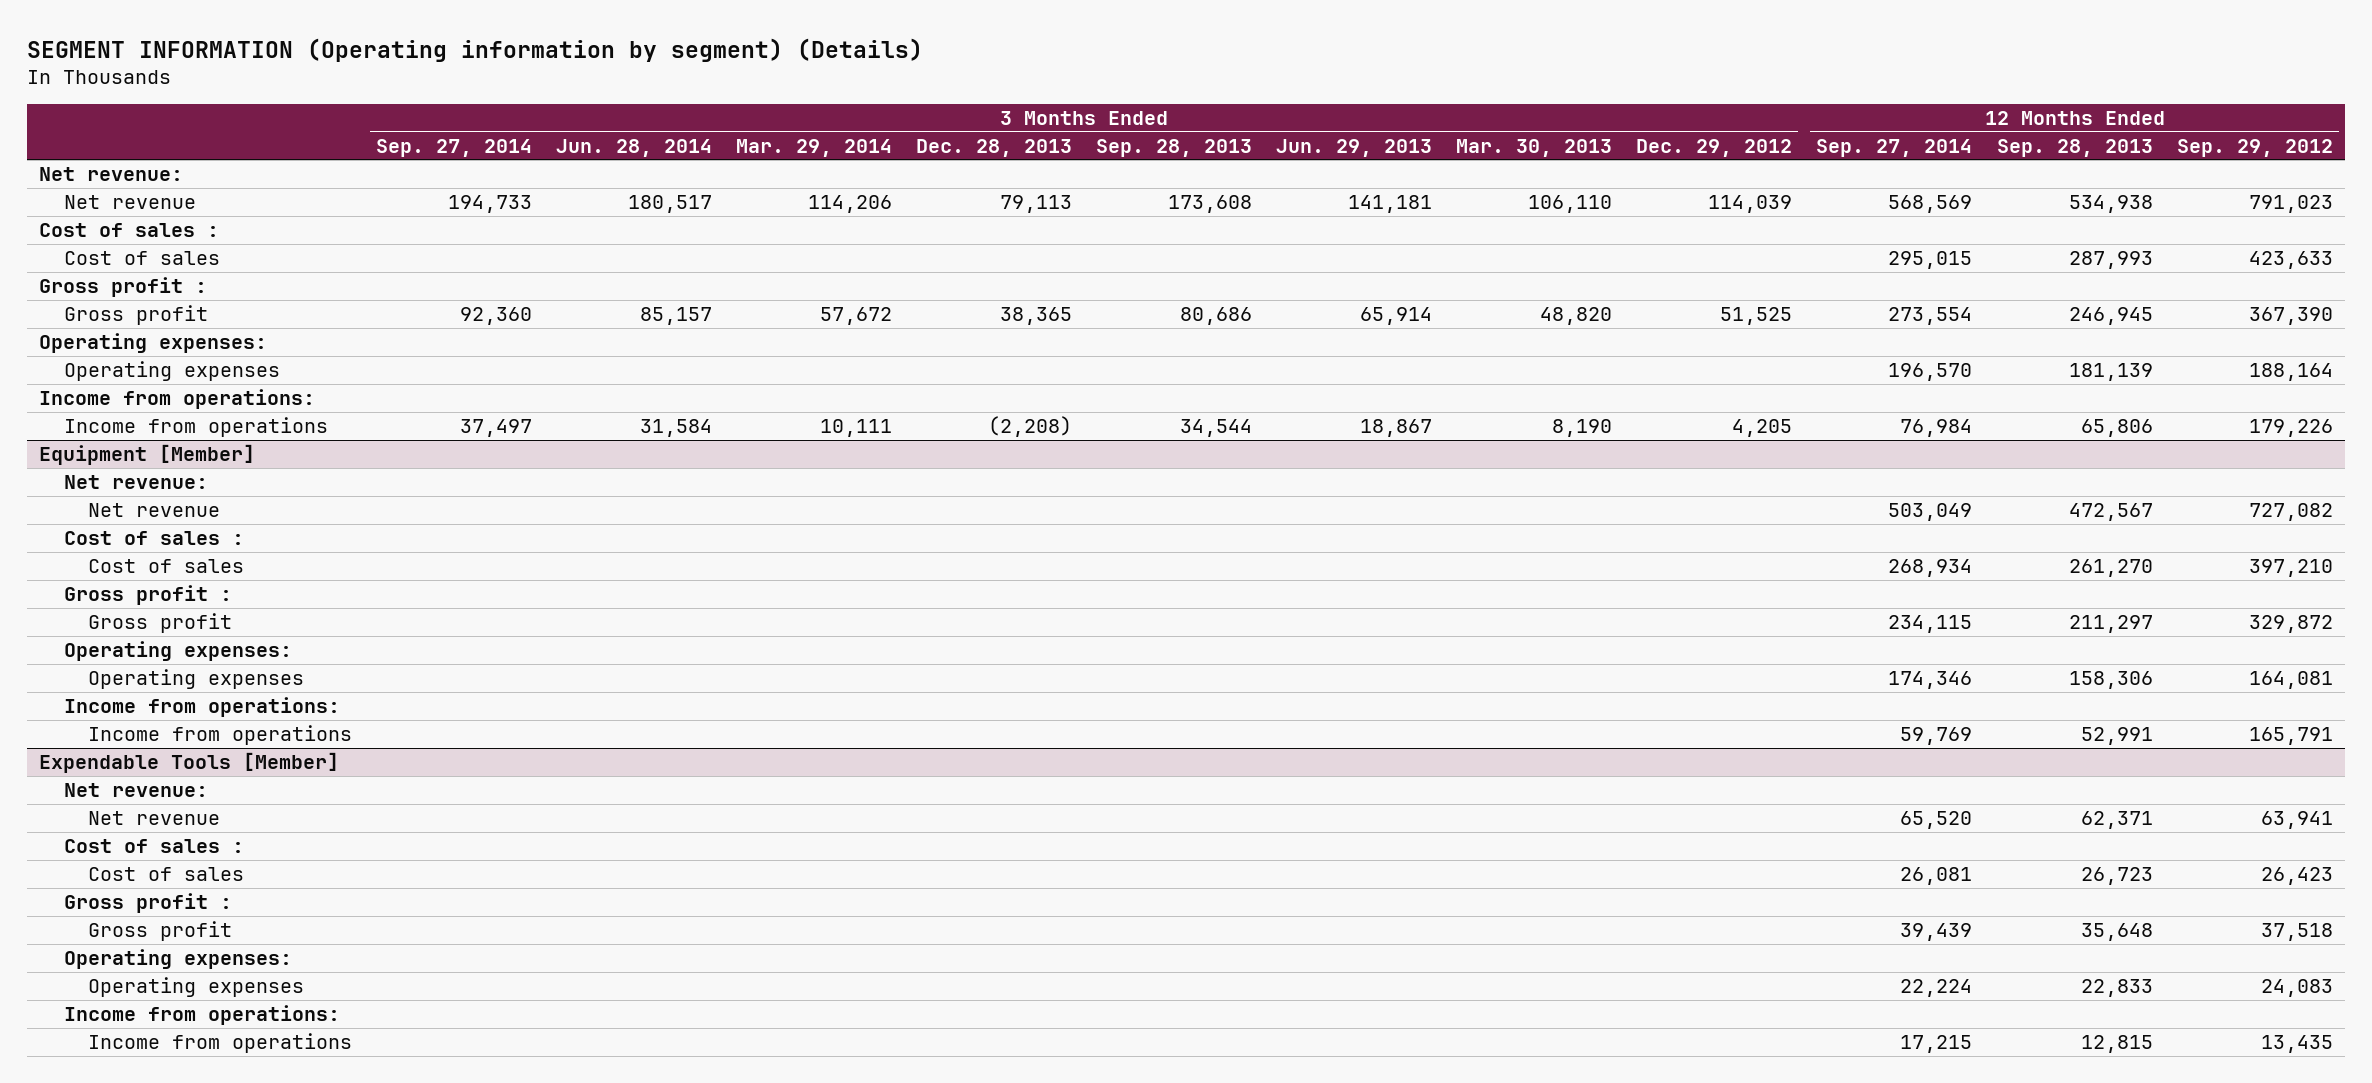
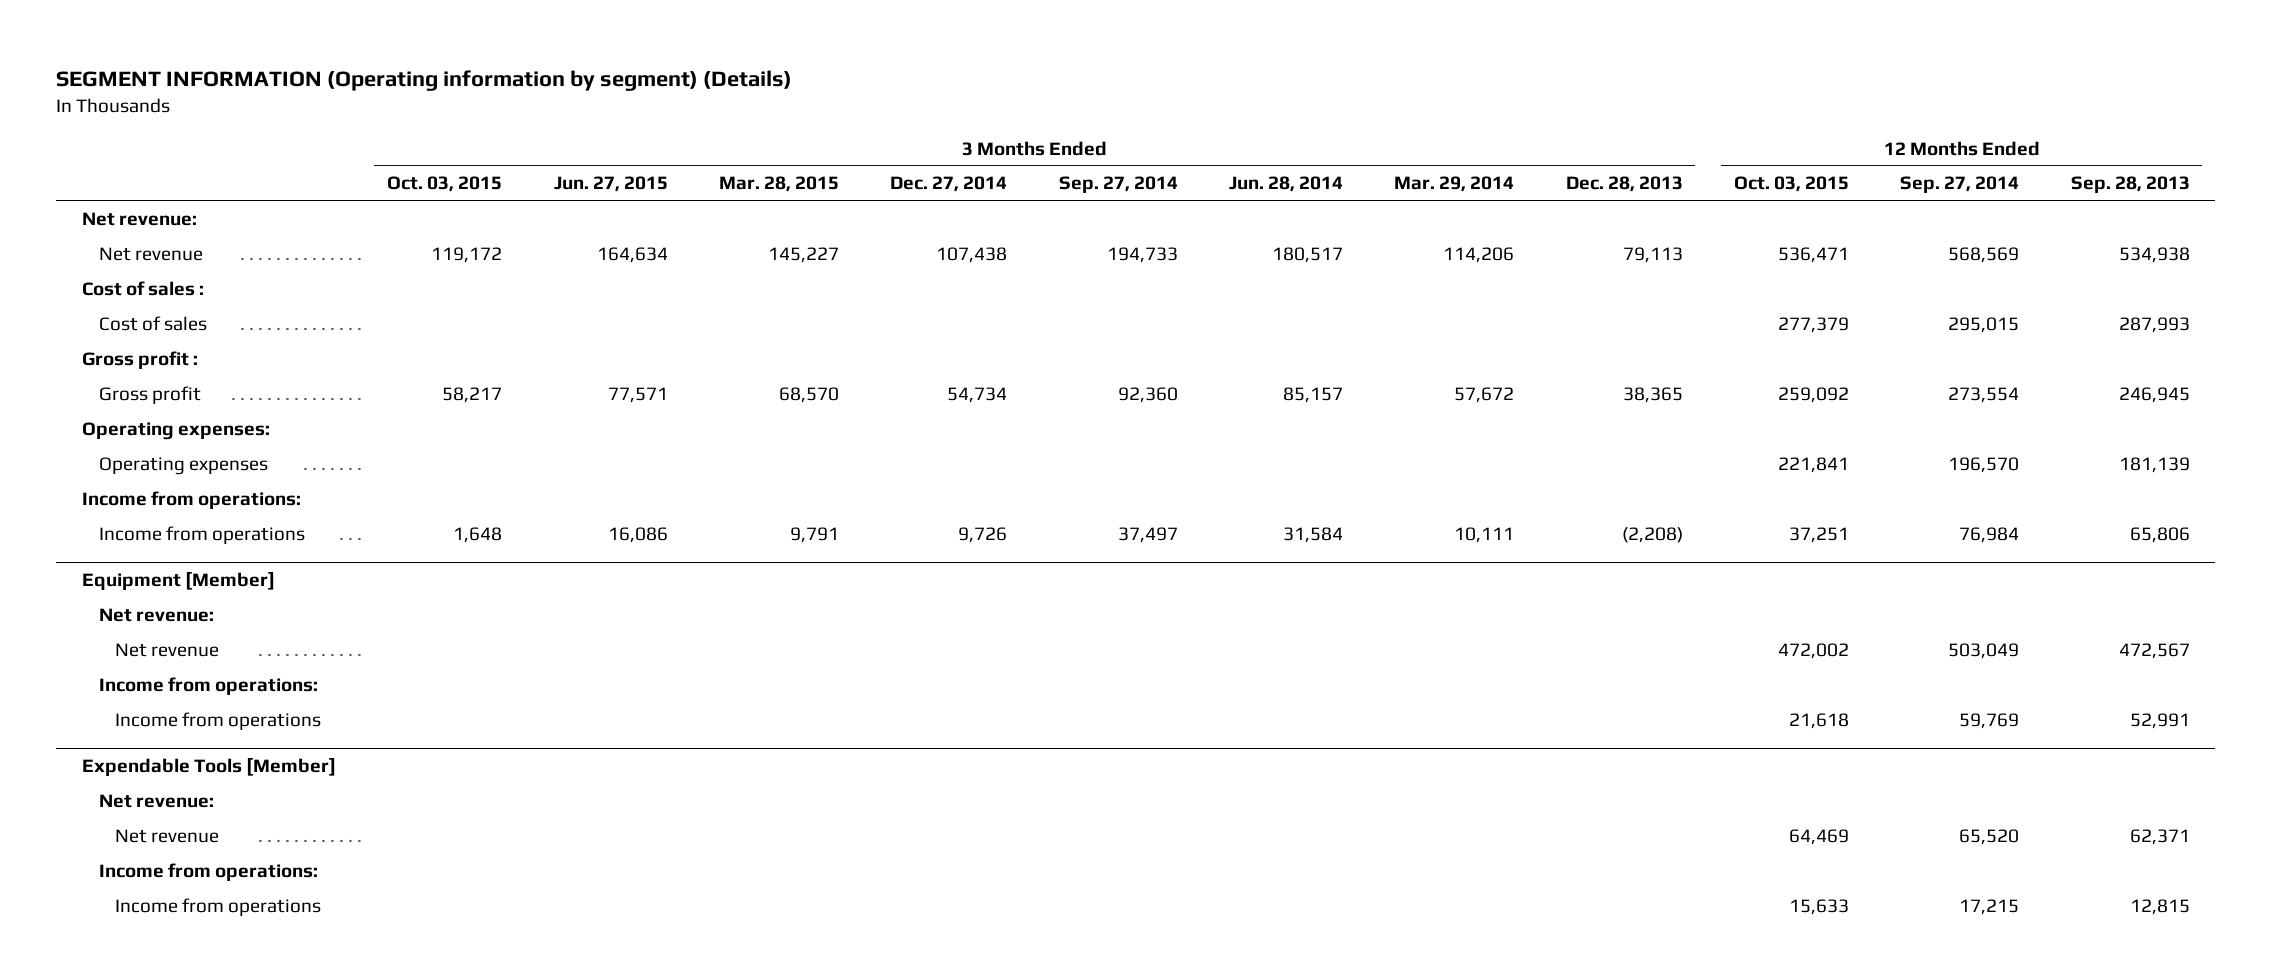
[1096,138,1253,157] Sep. 28, 2013 -> none
[1276,138,1433,157] Jun. 29, 2013 -> none
[1456,138,1613,157] Mar. 30, 2013 -> none
[1636,138,1793,157] Dec. 29, 2012 -> none
[2176,138,2333,157] Sep. 29, 2012 -> none
none -> [387,176,503,193] Oct. 03, 2015
none -> [553,176,668,193] Jun. 27, 2015
none -> [718,176,839,193] Mar. 28, 2015
none -> [890,176,1008,193] Dec. 27, 2014
none -> [1733,176,1849,193] Oct. 03, 2015
[63,530,244,545] Cost of sales : -> none
[88,558,245,573] Cost of sales -> none
[63,584,232,605] Gross profit : -> none
[88,612,233,633] Gross profit -> none
[63,640,292,661] Operating expenses: -> none
[88,668,305,689] Operating expenses -> none
[63,838,244,853] Cost of sales : -> none
[88,866,245,881] Cost of sales -> none
[63,892,232,913] Gross profit : -> none
[88,920,233,941] Gross profit -> none
[63,948,292,969] Operating expenses: -> none
[88,976,305,997] Operating expenses -> none

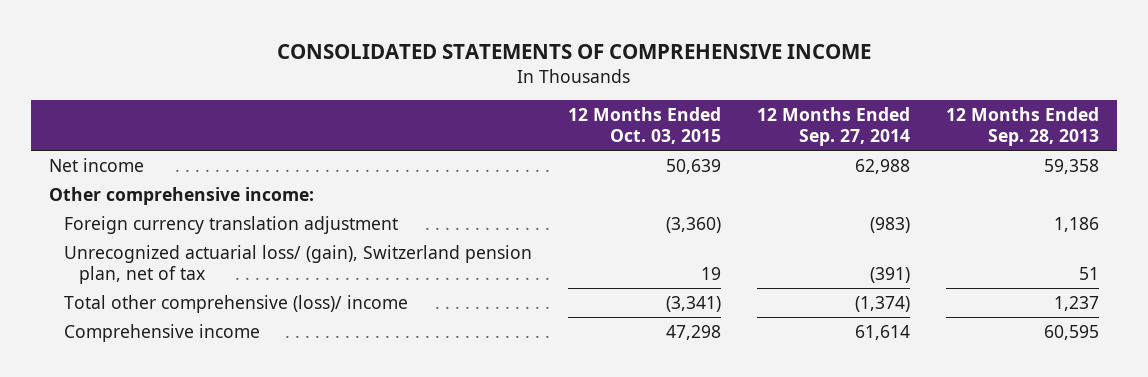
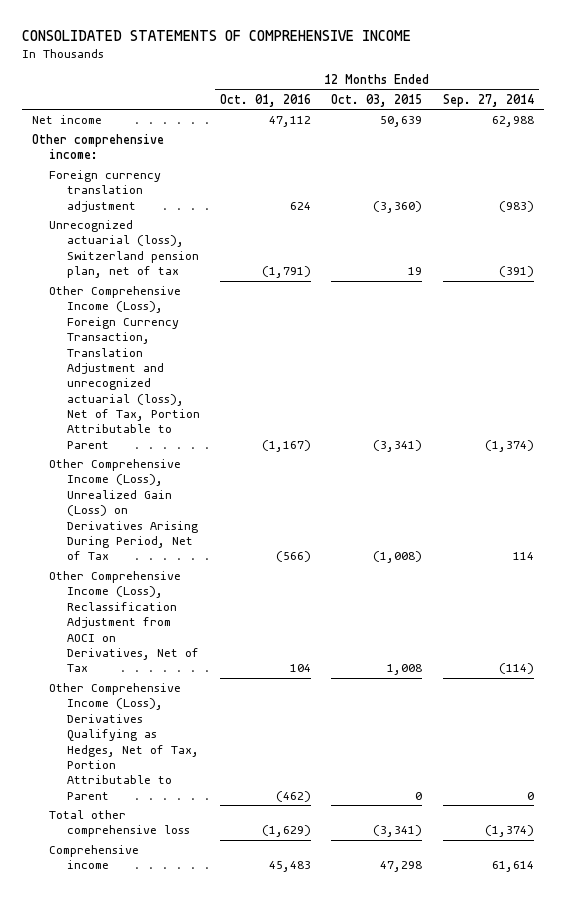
[946,107,1100,147] 12 Months Ended Sep. 28, 2013 -> none
none -> [219,93,311,107] Oct. 01, 2016
[64,244,533,284] Unrecognized actuarial loss/ (gain), Switzerland pension plan, net of tax -> [49,220,199,279] Unrecognized actuarial (loss), Switzerland pension plan, net of tax
none -> [49,286,200,449] Other Comprehensive Income (Loss), Foreign Currency Transaction, Translation Adjustment and unrecognized actuarial (loss), Net of Tax, Portion Attributable to Parent
none -> [49,459,198,561] Other Comprehensive Income (Loss), Unrealized Gain (Loss) on Derivatives Arising During Period, Net of Tax
none -> [49,571,199,673] Other Comprehensive Income (Loss), Reclassification Adjustment from AOCI on Derivatives, Net of Tax
none -> [49,683,199,800] Other Comprehensive Income (Loss), Derivatives Qualifying as Hedges, Net of Tax, Portion Attributable to Parent
[64,294,409,313] Total other comprehensive (loss)/ income -> [49,810,190,838] Total other comprehensive loss

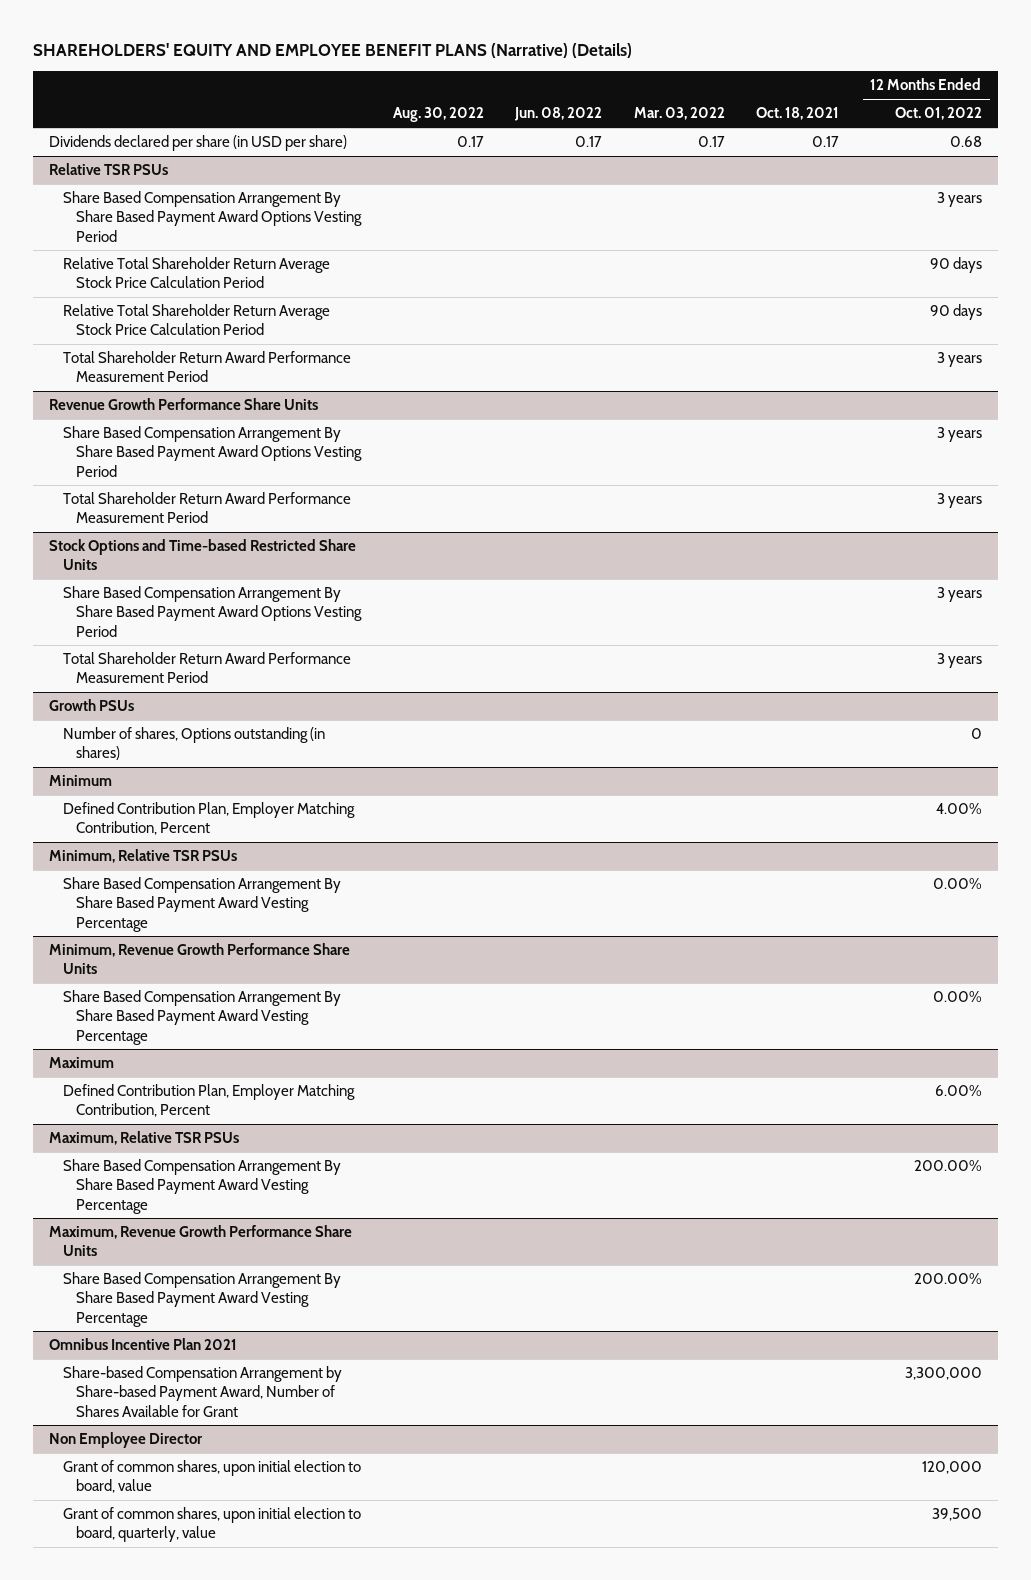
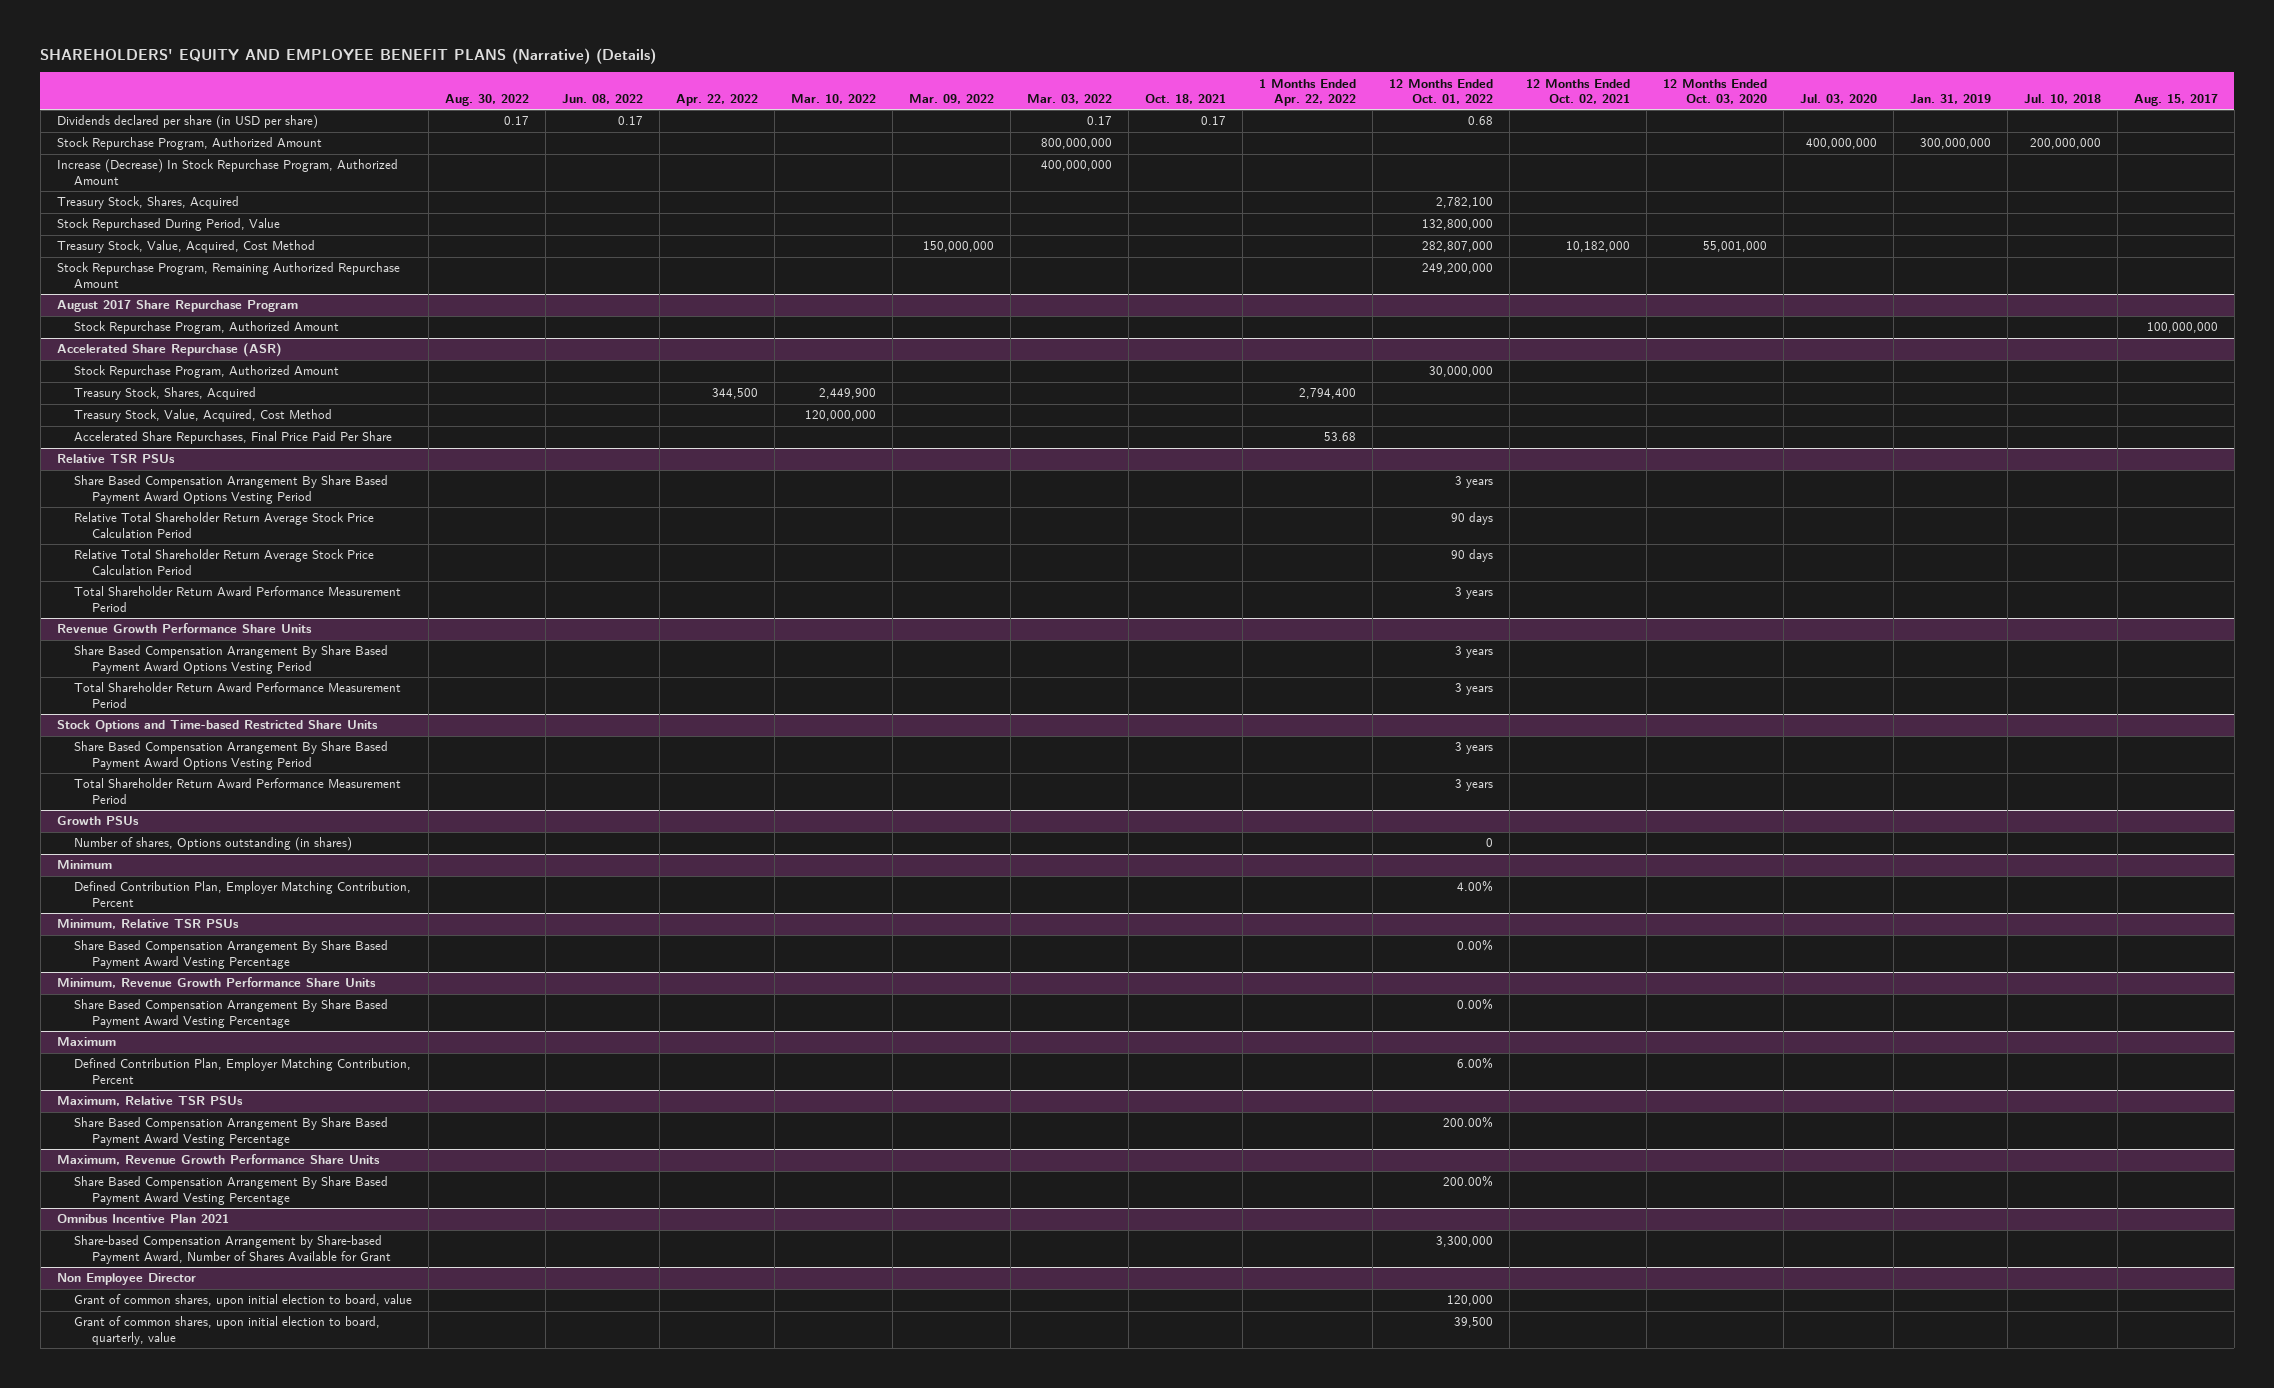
none -> [676,94,759,107] Apr. 22, 2022
none -> [791,94,877,105] Mar. 10, 2022
none -> [909,94,995,105] Mar. 09, 2022
none -> [1258,78,1356,107] 1 Months Ended Apr. 22, 2022
none -> [1525,78,1630,105] 12 Months Ended Oct. 02, 2021
none -> [1662,78,1767,105] 12 Months Ended Oct. 03, 2020
none -> [1799,94,1877,105] Jul. 03, 2020
none -> [1909,94,1991,105] Jan. 31, 2019
none -> [2023,94,2101,105] Jul. 10, 2018
none -> [2133,94,2218,107] Aug. 15, 2017
none -> [56,137,322,151] Stock Repurchase Program, Authorized Amount
none -> [56,159,398,185] Increase (Decrease) In Stock Repurchase Program, Authorized Amount
none -> [56,196,239,210] Treasury Stock, Shares, Acquired
none -> [56,218,280,232] Stock Repurchased During Period, Value
none -> [56,240,315,254] Treasury Stock, Value, Acquired, Cost Method
none -> [56,262,400,288] Stock Repurchase Program, Remaining Authorized Repurchase Amount
none -> [56,300,298,313] August 2017 Share Repurchase Program
none -> [74,321,340,335] Stock Repurchase Program, Authorized Amount
none -> [56,343,282,358] Accelerated Share Repurchase (ASR)
none -> [74,365,340,379] Stock Repurchase Program, Authorized Amount
none -> [74,387,257,401] Treasury Stock, Shares, Acquired
none -> [74,409,333,423] Treasury Stock, Value, Acquired, Cost Method
none -> [74,431,393,445] Accelerated Share Repurchases, Final Price Paid Per Share

